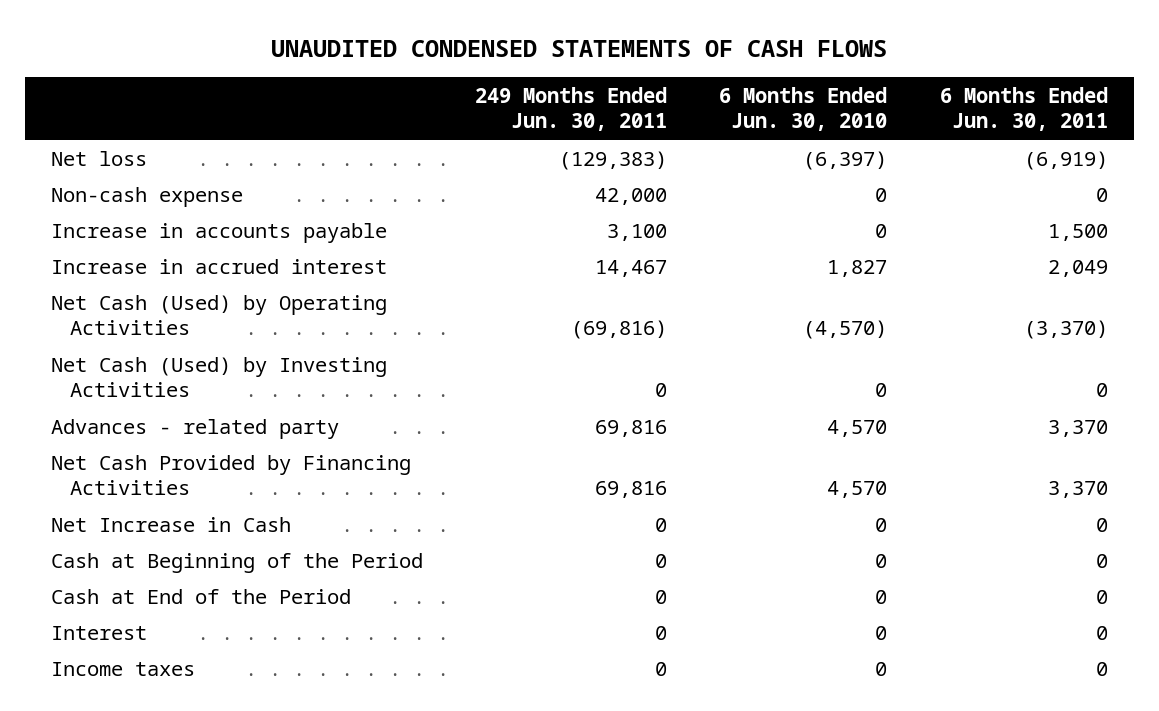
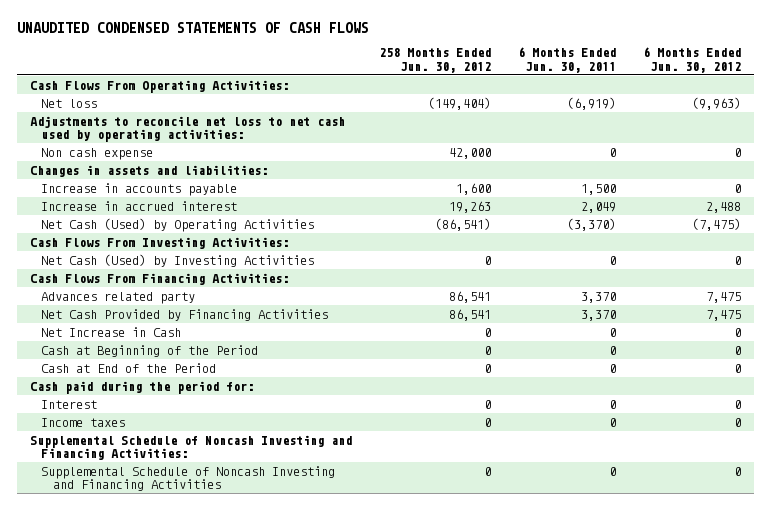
[475,86,668,132] 249 Months Ended Jun. 30, 2011 -> none
[719,86,888,132] 6 Months Ended Jun. 30, 2010 -> none
none -> [379,48,492,73] 258 Months Ended Jun. 30, 2012
none -> [642,47,741,73] 6 Months Ended Jun. 30, 2012
none -> [30,79,290,93] Cash Flows From Operating Activities:
none -> [30,115,346,143] Adjustments to reconcile net loss to net cash used by operating activities:
[51,186,244,207] Non-cash expense -> [41,147,154,160] Non cash expense
none -> [30,164,269,177] Changes in assets and liabilities:
none -> [30,236,290,249] Cash Flows From Investing Activities:
none -> [30,272,290,285] Cash Flows From Financing Activities:
[51,418,340,439] Advances - related party -> [41,291,196,304] Advances related party
none -> [30,380,255,394] Cash paid during the period for:
none -> [30,434,353,461] Supplemental Schedule of Noncash Investing and Financing Activities:
none -> [41,465,336,492] Supplemental Schedule of Noncash Investing and Financing Activities

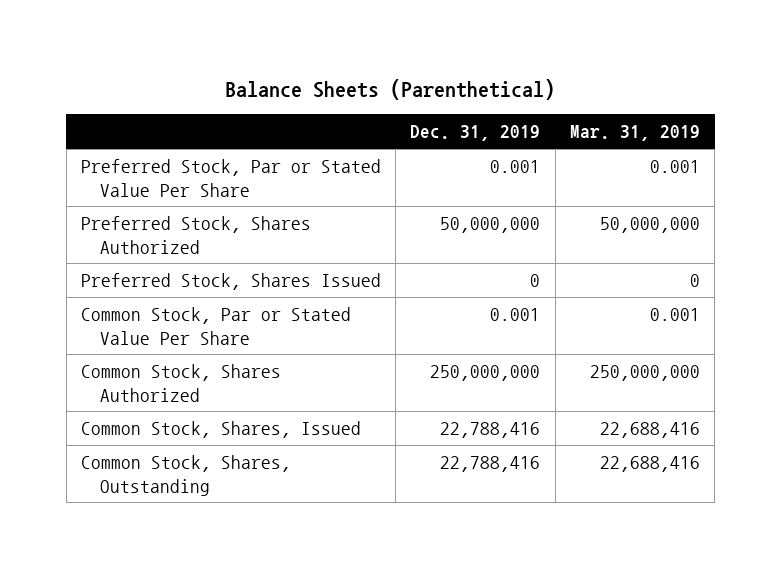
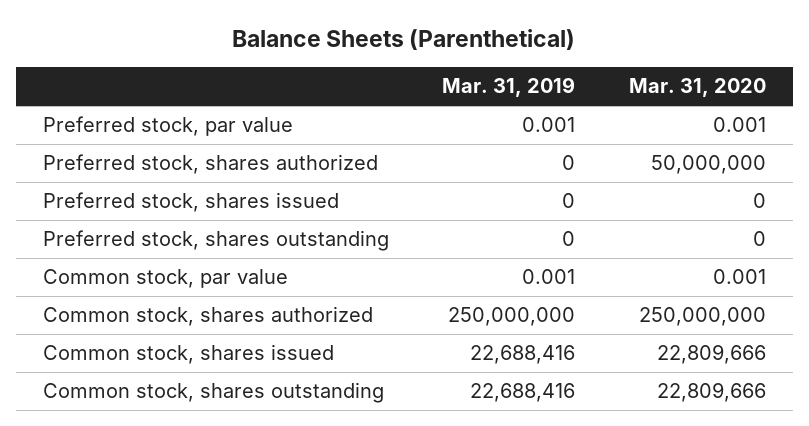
[410,125,541,142] Dec. 31, 2019 -> none
none -> [628,78,766,98] Mar. 31, 2020
[80,158,381,197] Preferred Stock, Par or Stated Value Per Share -> [42,116,293,137] Preferred stock, par value
[80,215,311,254] Preferred Stock, Shares Authorized -> [42,154,378,175] Preferred stock, shares authorized
[600,216,701,233] 50,000,000 -> [562,155,576,171] 0
[80,272,381,290] Preferred Stock, Shares Issued -> [42,192,339,213] Preferred stock, shares issued
none -> [42,230,389,252] Preferred stock, shares outstanding
[80,306,351,345] Common Stock, Par or Stated Value Per Share -> [42,269,288,289] Common stock, par value
[80,363,281,402] Common Stock, Shares Authorized -> [42,306,373,327] Common stock, shares authorized
[80,420,361,438] Common Stock, Shares, Issued -> [42,344,334,365] Common stock, shares issued
[80,454,291,496] Common Stock, Shares, Outstanding -> [42,382,384,404] Common stock, shares outstanding

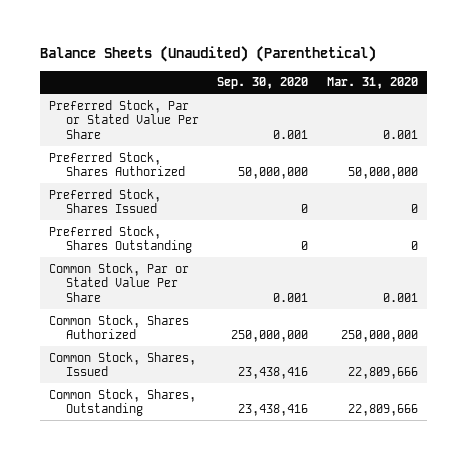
[232,28,576,50] Balance Sheets (Parenthetical) -> [39,46,376,63] Balance Sheets (Unaudited) (Parenthetical)
[442,77,576,98] Mar. 31, 2019 -> none
none -> [217,77,309,90] Sep. 30, 2020
[42,116,293,137] Preferred stock, par value -> [48,99,199,139] Preferred Stock, Par or Stated Value Per Share
[42,154,378,175] Preferred stock, shares authorized -> [48,151,185,177] Preferred Stock, Shares Authorized
[42,192,339,213] Preferred stock, shares issued -> [48,188,161,214] Preferred Stock, Shares Issued
[42,230,389,252] Preferred stock, shares outstanding -> [48,225,192,254] Preferred Stock, Shares Outstanding
[42,269,288,289] Common stock, par value -> [48,262,189,302] Common Stock, Par or Stated Value Per Share
[42,306,373,327] Common stock, shares authorized -> [48,314,189,340] Common Stock, Shares Authorized
[42,344,334,365] Common stock, shares issued -> [48,351,196,377] Common Stock, Shares, Issued
[42,382,384,404] Common stock, shares outstanding -> [48,388,196,417] Common Stock, Shares, Outstanding

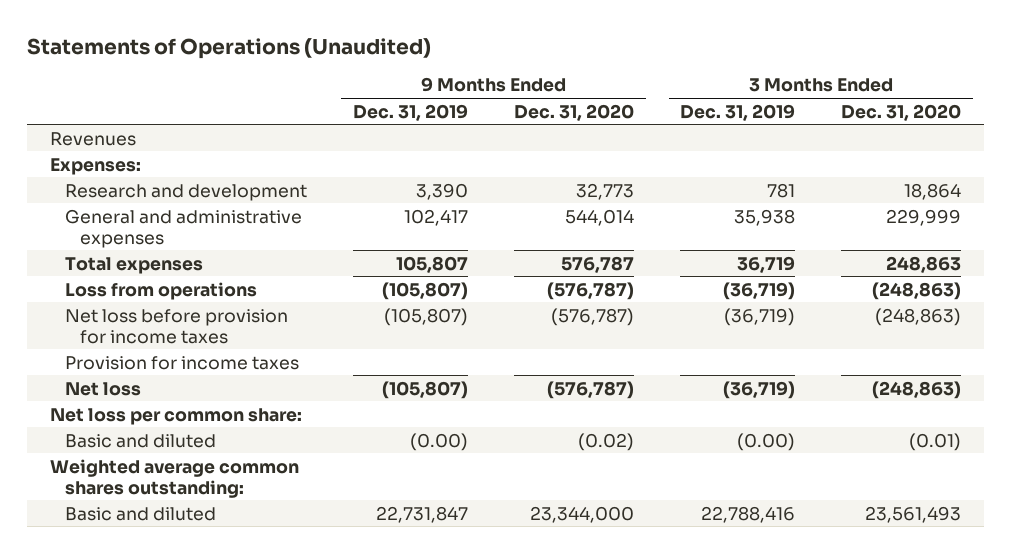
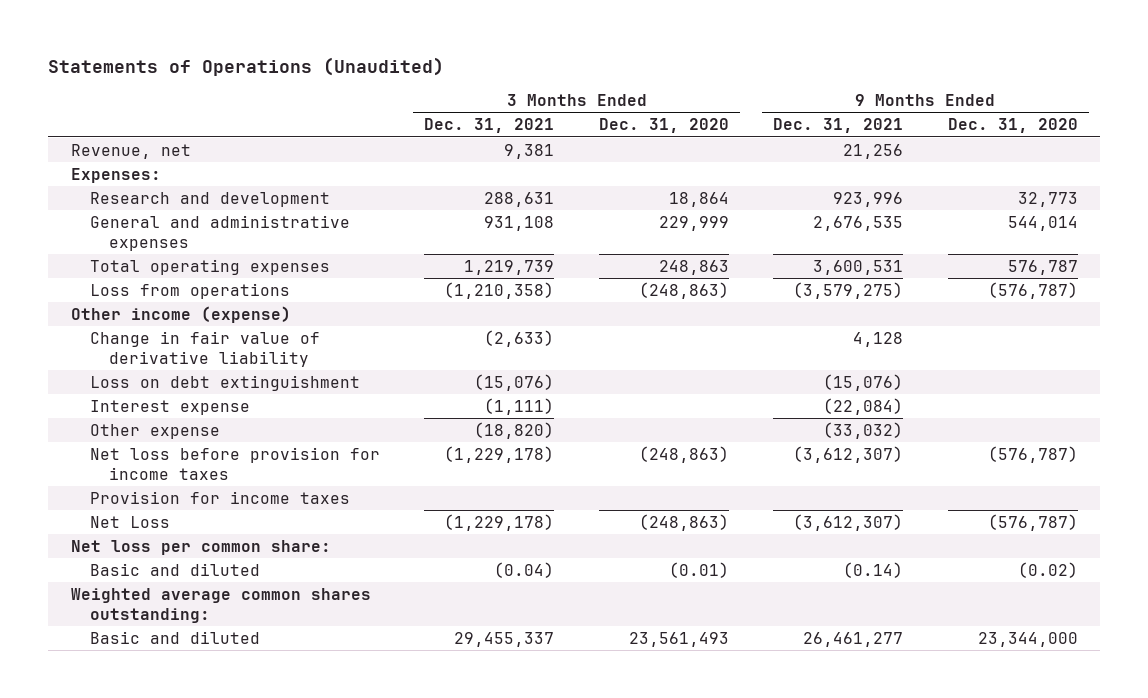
[353,103,469,121] Dec. 31, 2019 -> none
[680,103,796,121] Dec. 31, 2019 -> none
none -> [424,118,555,134] Dec. 31, 2021
none -> [773,118,904,134] Dec. 31, 2021
[49,131,136,146] Revenues -> none
none -> [70,143,191,159] Revenue, net
[64,256,203,274] Total expenses -> [89,258,330,275] Total operating expenses
none -> [70,305,291,323] Other income (expense)
none -> [89,330,320,367] Change in fair value of derivative liability
none -> [89,374,360,391] Loss on debt extinguishment
none -> [89,399,250,415] Interest expense
none -> [89,423,220,439] Other expense
[64,381,141,396] Net loss -> [89,515,170,528] Net Loss

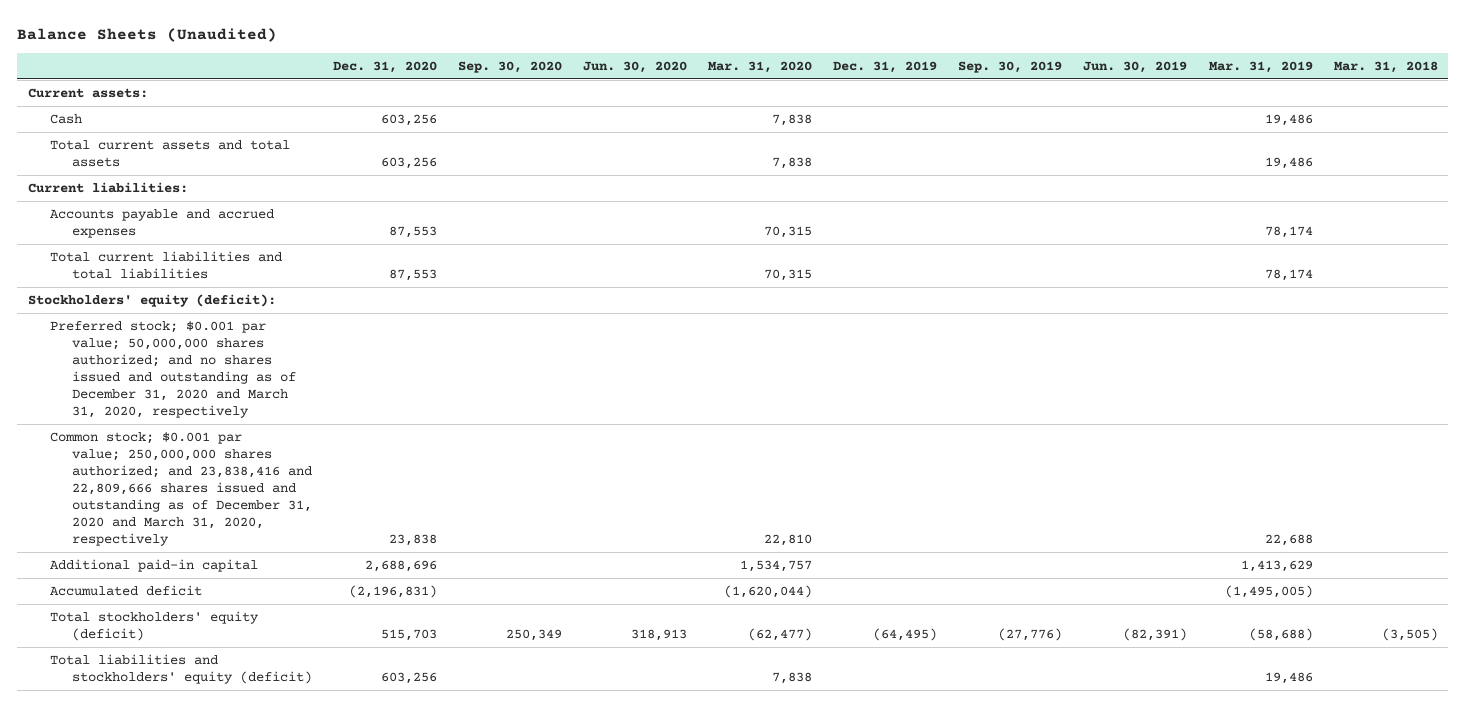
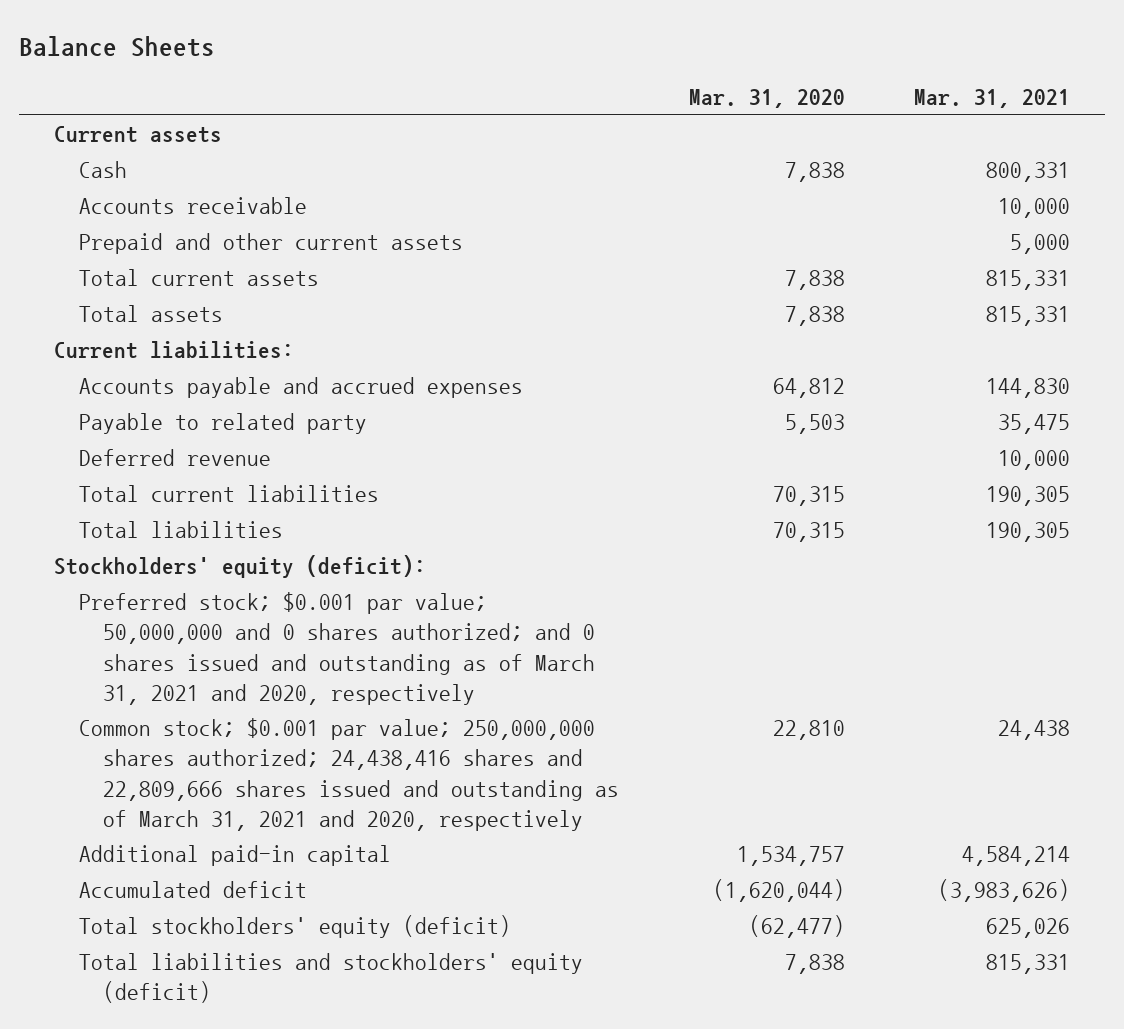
[17,28,278,43] Balance Sheets (Unaudited) -> [19,36,216,58] Balance Sheets
[332,61,437,74] Dec. 31, 2020 -> none
[457,61,562,74] Sep. 30, 2020 -> none
[582,61,687,74] Jun. 30, 2020 -> none
[833,61,938,74] Dec. 31, 2019 -> none
[958,61,1063,74] Sep. 30, 2019 -> none
[1083,61,1188,74] Jun. 30, 2019 -> none
[1208,61,1313,74] Mar. 31, 2019 -> none
[1333,61,1438,74] Mar. 31, 2018 -> none
none -> [914,89,1071,109] Mar. 31, 2021
[27,87,148,98] Current assets: -> [54,126,223,144] Current assets
none -> [78,197,307,215] Accounts receivable
none -> [78,233,463,255] Prepaid and other current assets
none -> [78,269,319,287] Total current assets
[49,139,290,168] Total current assets and total assets -> [78,305,223,323] Total assets
[764,226,813,239] 70,315 -> [772,378,845,399] 64,812
none -> [78,413,367,435] Payable to related party
none -> [78,449,271,467] Deferred revenue
none -> [78,485,379,503] Total current liabilities
[49,250,282,280] Total current liabilities and total liabilities -> [78,521,283,539] Total liabilities
[49,320,296,419] Preferred stock; $0.001 par value; 50,000,000 shares authorized; and no shares issued and outstanding as of December 31, 2020 and March 31, 2020, respectively -> [78,592,596,705] Preferred stock; $0.001 par value; 50,000,000 and 0 shares authorized; and 0 shares issued and outstanding as of March 31, 2021 and 2020, respectively
[49,431,312,547] Common stock; $0.001 par value; 250,000,000 shares authorized; and 23,838,416 and 22,809,666 shares issued and outstanding as of December 31, 2020 and March 31, 2020, respectively -> [78,718,620,831] Common stock; $0.001 par value; 250,000,000 shares authorized; 24,438,416 shares and 22,809,666 shares issued and outstanding as of March 31, 2021 and 2020, respectively

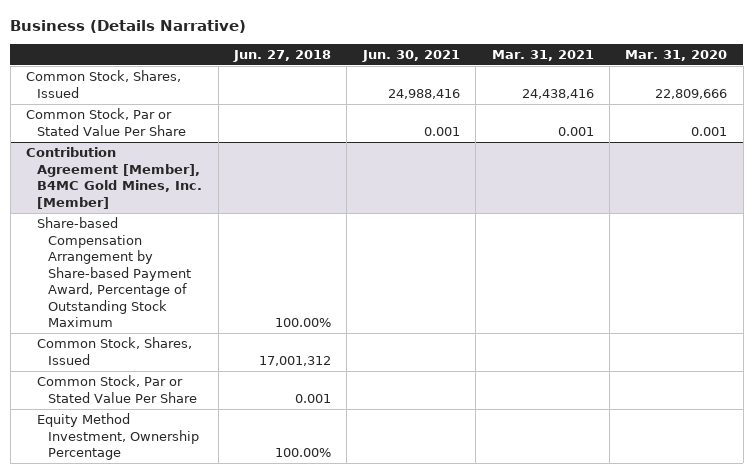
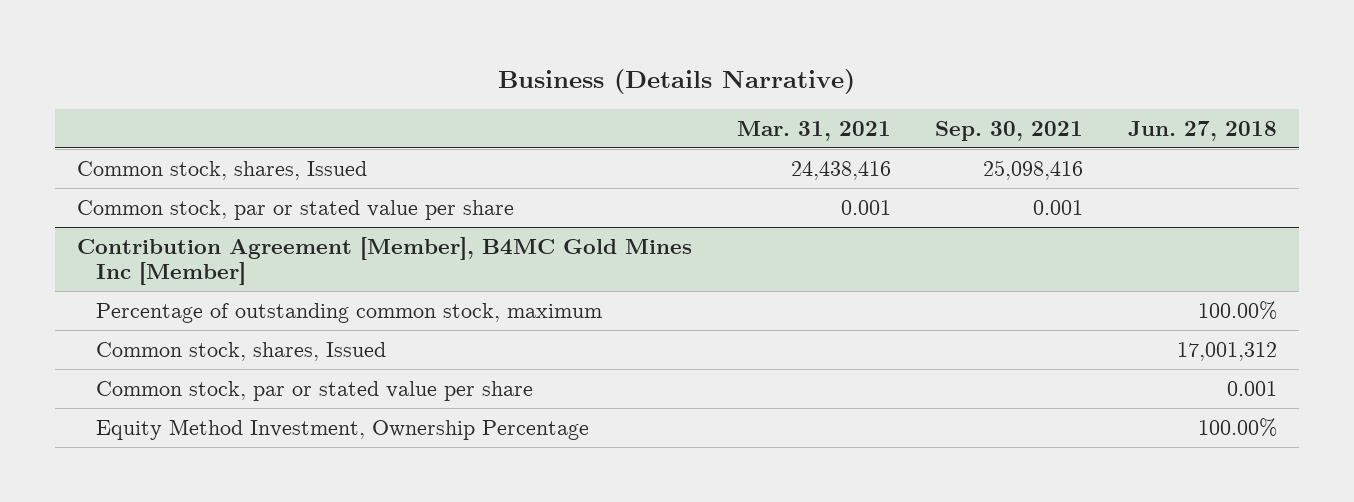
[361,50,460,63] Jun. 30, 2021 -> none
[625,50,728,62] Mar. 31, 2020 -> none
none -> [935,120,1084,141] Sep. 30, 2021
[26,70,182,98] Common Stock, Shares, Issued -> [76,160,367,180] Common stock, shares, Issued
[26,108,187,136] Common Stock, Par or Stated Value Per Share -> [76,199,514,220] Common stock, par or stated value per share
[26,147,203,209] Contribution Agreement [Member], B4MC Gold Mines, Inc. [Member] -> [76,236,692,286] Contribution Agreement [Member], B4MC Gold Mines Inc [Member]
[37,217,192,328] Share-based Compensation Arrangement by Share-based Payment Award, Percentage of Outstanding Stock Maximum -> [95,302,602,323] Percentage of outstanding common stock, maximum
[37,337,193,365] Common Stock, Shares, Issued -> [95,341,386,361] Common stock, shares, Issued
[37,375,198,403] Common Stock, Par or Stated Value Per Share -> [95,380,533,401] Common stock, par or stated value per share

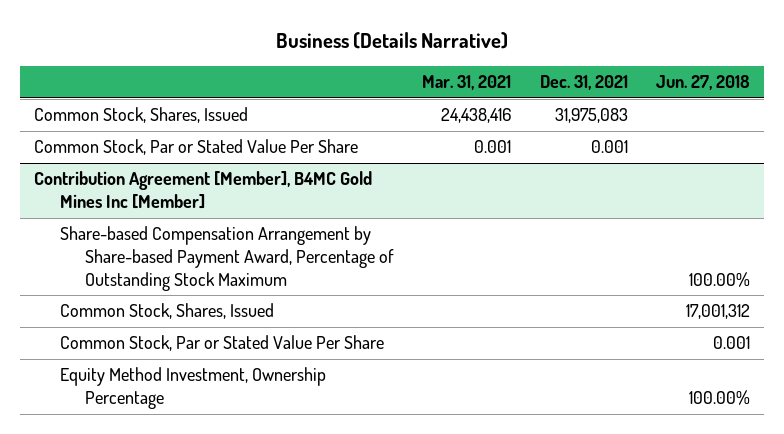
[935,120,1084,141] Sep. 30, 2021 -> none
none -> [539,75,628,91] Dec. 31, 2021
[76,160,367,180] Common stock, shares, Issued -> [34,107,249,124] Common Stock, Shares, Issued
[76,199,514,220] Common stock, par or stated value per share -> [34,139,359,156] Common Stock, Par or Stated Value Per Share
[95,302,602,323] Percentage of outstanding common stock, maximum -> [59,226,395,292] Share-based Compensation Arrangement by Share-based Payment Award, Percentage of Outstanding Stock Maximum
[95,341,386,361] Common stock, shares, Issued -> [59,303,274,320] Common Stock, Shares, Issued
[95,380,533,401] Common stock, par or stated value per share -> [59,335,384,352] Common Stock, Par or Stated Value Per Share

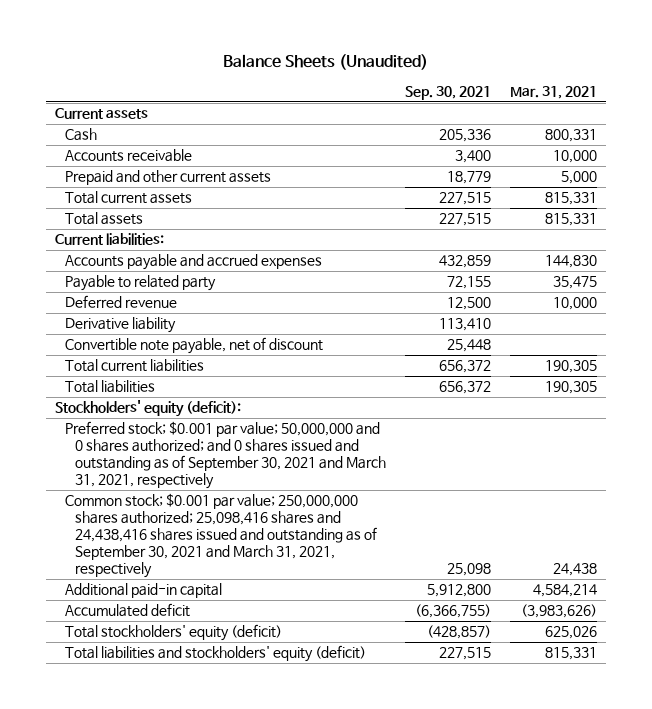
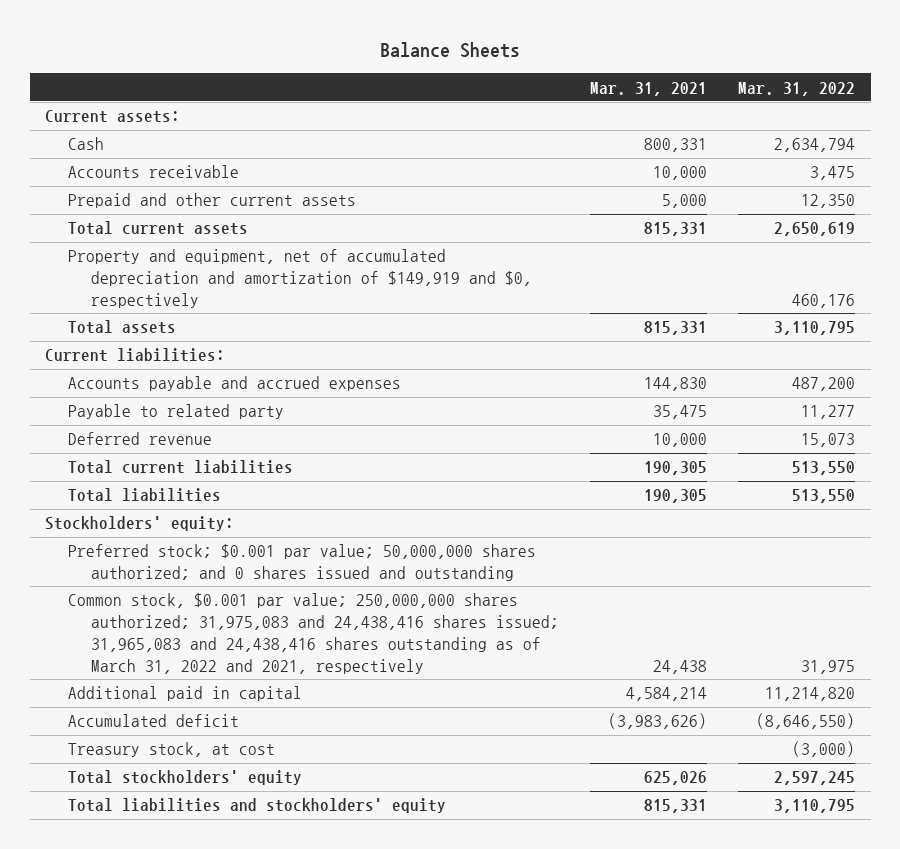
[223,53,429,70] Balance Sheets (Unaudited) -> [380,42,521,59] Balance Sheets
[404,86,491,101] Sep. 30, 2021 -> none
none -> [738,81,856,96] Mar. 31, 2022
[55,108,149,120] Current assets -> [45,110,181,124] Current assets:
none -> [68,249,533,309] Property and equipment, net of accumulated depreciation and amortization of $149,919 and $0, respectively
[64,317,176,334] Derivative liability -> none
[64,337,323,355] Convertible note payable, net of discount -> none
[55,400,242,418] Stockholders' equity (deficit): -> [45,516,235,532] Stockholders' equity:
[64,421,386,490] Preferred stock; $0.001 par value; 50,000,000 and 0 shares authorized; and 0 shares issued and outstanding as of September 30, 2021 and March 31, 2021, respectively -> [68,544,537,582] Preferred stock; $0.001 par value; 50,000,000 shares authorized; and 0 shares issued and outstanding
[64,493,377,579] Common stock; $0.001 par value; 250,000,000 shares authorized; 25,098,416 shares and 24,438,416 shares issued and outstanding as of September 30, 2021 and March 31, 2021, respectively -> [68,593,560,675] Common stock, $0.001 par value; 250,000,000 shares authorized; 31,975,083 and 24,438,416 shares issued; 31,965,083 and 24,438,416 shares outstanding as of March 31, 2022 and 2021, respectively
[64,583,222,599] Additional paid-in capital -> [68,686,303,702] Additional paid in capital
none -> [68,742,276,758] Treasury stock, at cost
[64,624,282,642] Total stockholders' equity (deficit) -> [68,770,303,786] Total stockholders' equity
[64,645,366,663] Total liabilities and stockholders' equity (deficit) -> [68,798,447,814] Total liabilities and stockholders' equity

